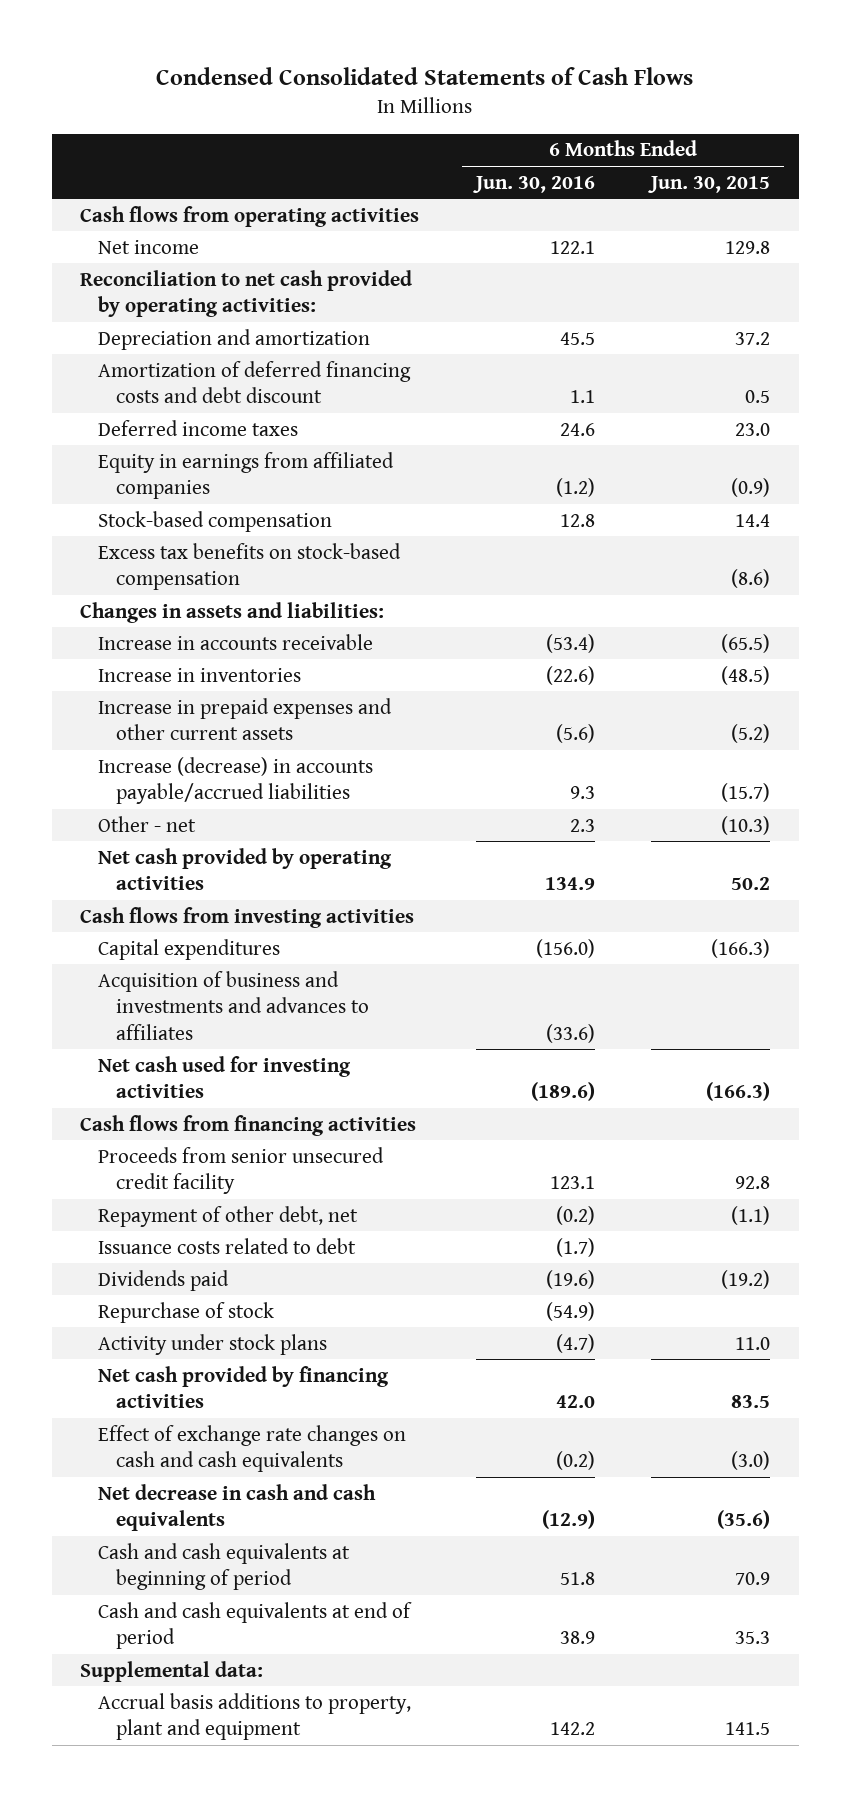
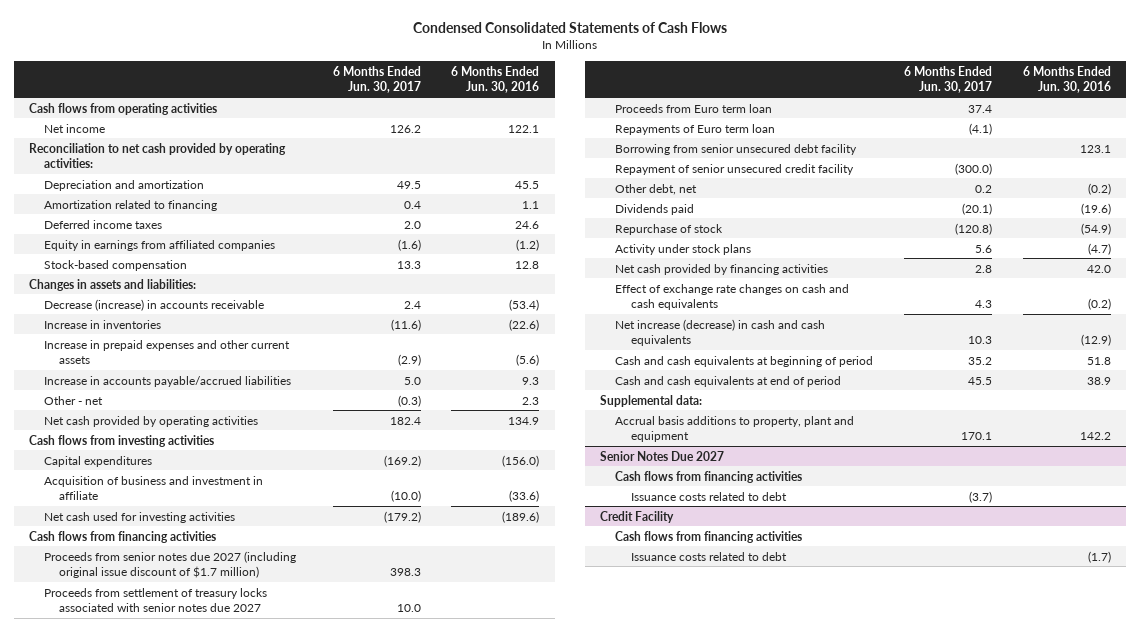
[648,175,771,193] Jun. 30, 2015 -> none
none -> [332,65,421,94] 6 Months Ended Jun. 30, 2017
[98,360,412,404] Amortization of deferred financing costs and debt discount -> [44,199,218,211] Amortization related to financing
[98,542,402,591] Excess tax benefits on stock-based compensation -> none
[98,633,374,650] Increase in accounts receivable -> [44,298,265,311] Decrease (increase) in accounts receivable
[98,756,374,805] Increase (decrease) in accounts payable/accrued liabilities -> [44,375,292,387] Increase in accounts payable/accrued liabilities
[98,970,369,1040] Acquisition of business and investments and advances to affiliates -> [44,475,264,501] Acquisition of business and investment in affiliate
[98,1237,357,1254] Issuance costs related to debt -> none
none -> [44,550,297,579] Proceeds from senior notes due 2027 (including original issue discount of $1.7 million)
none -> [44,587,268,613] Proceeds from settlement of treasury locks associated with senior notes due 2027
none -> [615,103,773,113] Proceeds from Euro term loan
none -> [615,123,776,135] Repayments of Euro term loan
[98,1146,385,1195] Proceeds from senior unsecured credit facility -> [615,143,858,155] Borrowing from senior unsecured debt facility
none -> [615,163,855,175] Repayment of senior unsecured credit facility
[98,1205,359,1227] Repayment of other debt, net -> [615,183,698,195] Other debt, net
[98,1483,377,1532] Net decrease in cash and cash equivalents -> [615,318,826,347] Net increase (decrease) in cash and cash equivalents
none -> [600,450,725,461] Senior Notes Due 2027
none -> [615,470,803,483] Cash flows from financing activities
none -> [630,491,787,501] Issuance costs related to debt
none -> [600,510,675,523] Credit Facility
none -> [615,530,803,543] Cash flows from financing activities
none -> [630,551,787,561] Issuance costs related to debt

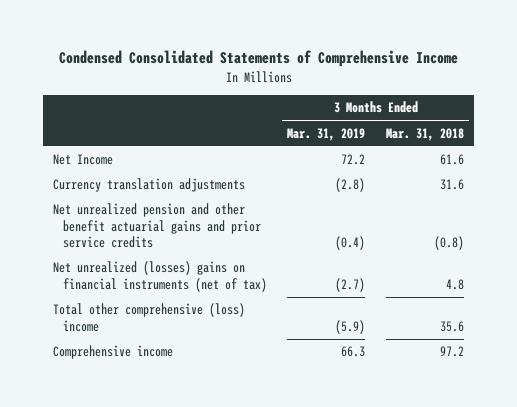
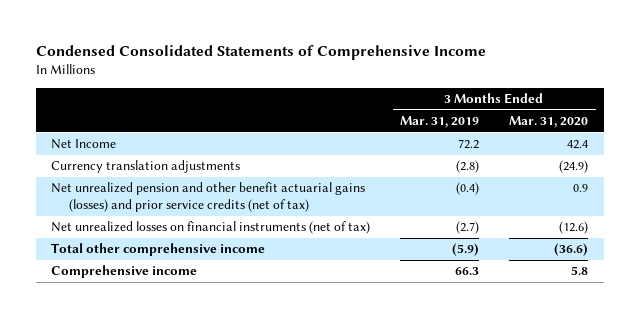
[386,127,465,141] Mar. 31, 2018 -> none
none -> [509,115,589,128] Mar. 31, 2020
[52,203,261,249] Net unrealized pension and other benefit actuarial gains and prior service credits -> [50,182,365,213] Net unrealized pension and other benefit actuarial gains (losses) and prior service credits (net of tax)
[52,261,267,292] Net unrealized (losses) gains on financial instruments (net of tax) -> [50,221,370,235] Net unrealized losses on financial instruments (net of tax)
[52,303,245,332] Total other comprehensive (loss) income -> [50,243,265,257] Total other comprehensive income

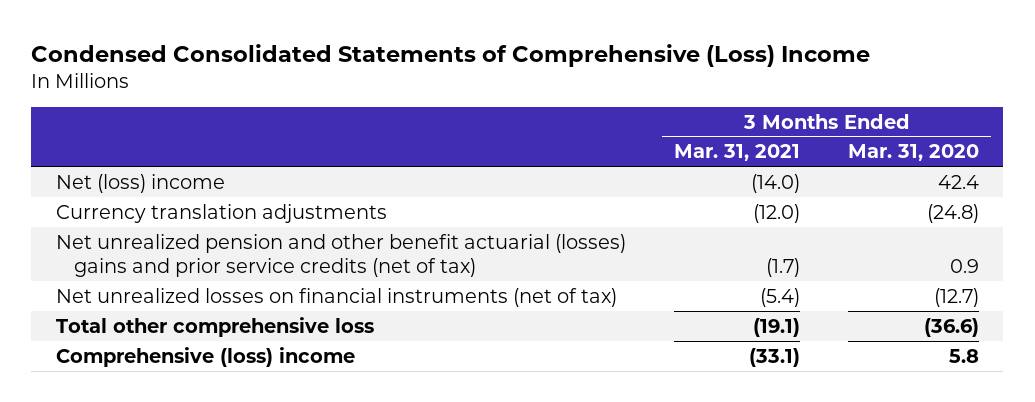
[35,45,486,61] Condensed Consolidated Statements of Comprehensive Income -> [31,43,871,67] Condensed Consolidated Statements of Comprehensive (Loss) Income
[400,115,480,128] Mar. 31, 2019 -> none
none -> [673,144,800,162] Mar. 31, 2021
[50,139,116,150] Net Income -> [55,173,225,193] Net (loss) income
[559,160,589,174] (24.9) -> [927,203,980,223] (24.8)
[50,182,365,213] Net unrealized pension and other benefit actuarial gains (losses) and prior service credits (net of tax) -> [55,233,626,277] Net unrealized pension and other benefit actuarial (losses) gains and prior service credits (net of tax)
[559,221,589,235] (12.6) -> [934,287,980,307] (12.7)
[50,243,265,257] Total other comprehensive income -> [55,316,374,337] Total other comprehensive loss
[50,265,197,279] Comprehensive income -> [55,346,355,367] Comprehensive (loss) income

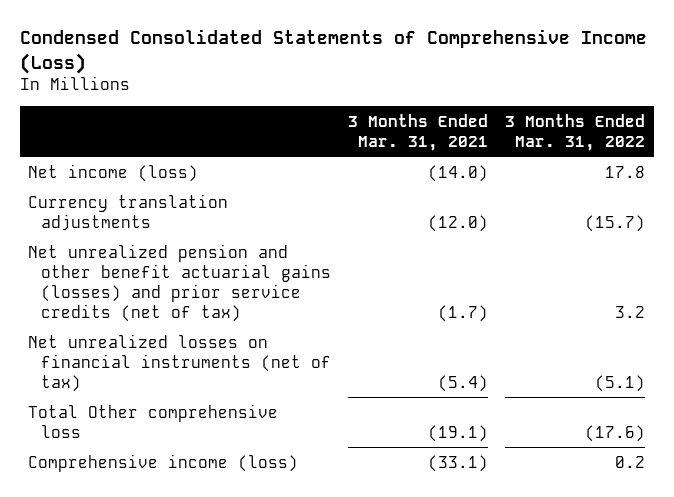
[31,43,871,67] Condensed Consolidated Statements of Comprehensive (Loss) Income -> [19,29,647,74] Condensed Consolidated Statements of Comprehensive Income (Loss)
[848,144,980,162] Mar. 31, 2020 -> none
none -> [505,113,646,151] 3 Months Ended Mar. 31, 2022
[55,173,225,193] Net (loss) income -> [28,163,199,182] Net income (loss)
[55,233,626,277] Net unrealized pension and other benefit actuarial (losses) gains and prior service credits (net of tax) -> [28,243,332,322] Net unrealized pension and other benefit actuarial gains (losses) and prior service credits (net of tax)
[55,316,374,337] Total other comprehensive loss -> [28,403,279,438] Total Other comprehensive loss
[55,346,355,367] Comprehensive (loss) income -> [28,453,299,472] Comprehensive income (loss)

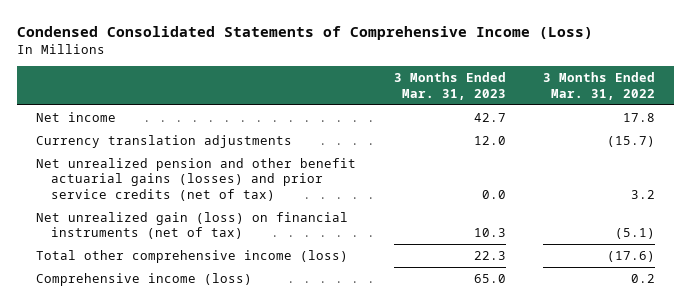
[348,113,489,151] 3 Months Ended Mar. 31, 2021 -> none
none -> [393,72,506,100] 3 Months Ended Mar. 31, 2023
[28,163,199,182] Net income (loss) -> [36,111,117,122] Net income
[28,333,332,392] Net unrealized losses on financial instruments (net of tax) -> [36,211,349,240] Net unrealized gain (loss) on financial instruments (net of tax)
[28,403,279,438] Total Other comprehensive loss -> [36,249,349,263] Total other comprehensive income (loss)

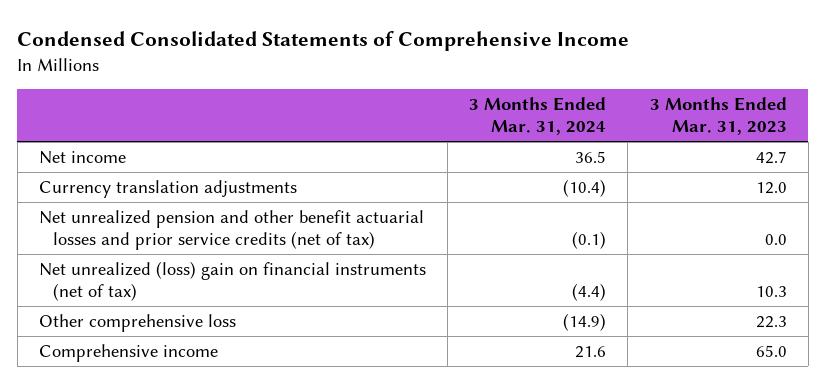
[17,25,594,40] Condensed Consolidated Statements of Comprehensive Income (Loss) -> [17,30,630,51] Condensed Consolidated Statements of Comprehensive Income
[543,72,656,100] 3 Months Ended Mar. 31, 2022 -> none
none -> [469,96,607,136] 3 Months Ended Mar. 31, 2024
[36,157,357,202] Net unrealized pension and other benefit actuarial gains (losses) and prior service credits (net of tax) -> [39,209,425,251] Net unrealized pension and other benefit actuarial losses and prior service credits (net of tax)
[36,211,349,240] Net unrealized gain (loss) on financial instruments (net of tax) -> [39,260,427,302] Net unrealized (loss) gain on financial instruments (net of tax)
[36,249,349,263] Total other comprehensive income (loss) -> [39,313,237,332] Other comprehensive loss
[36,272,253,286] Comprehensive income (loss) -> [39,343,219,362] Comprehensive income

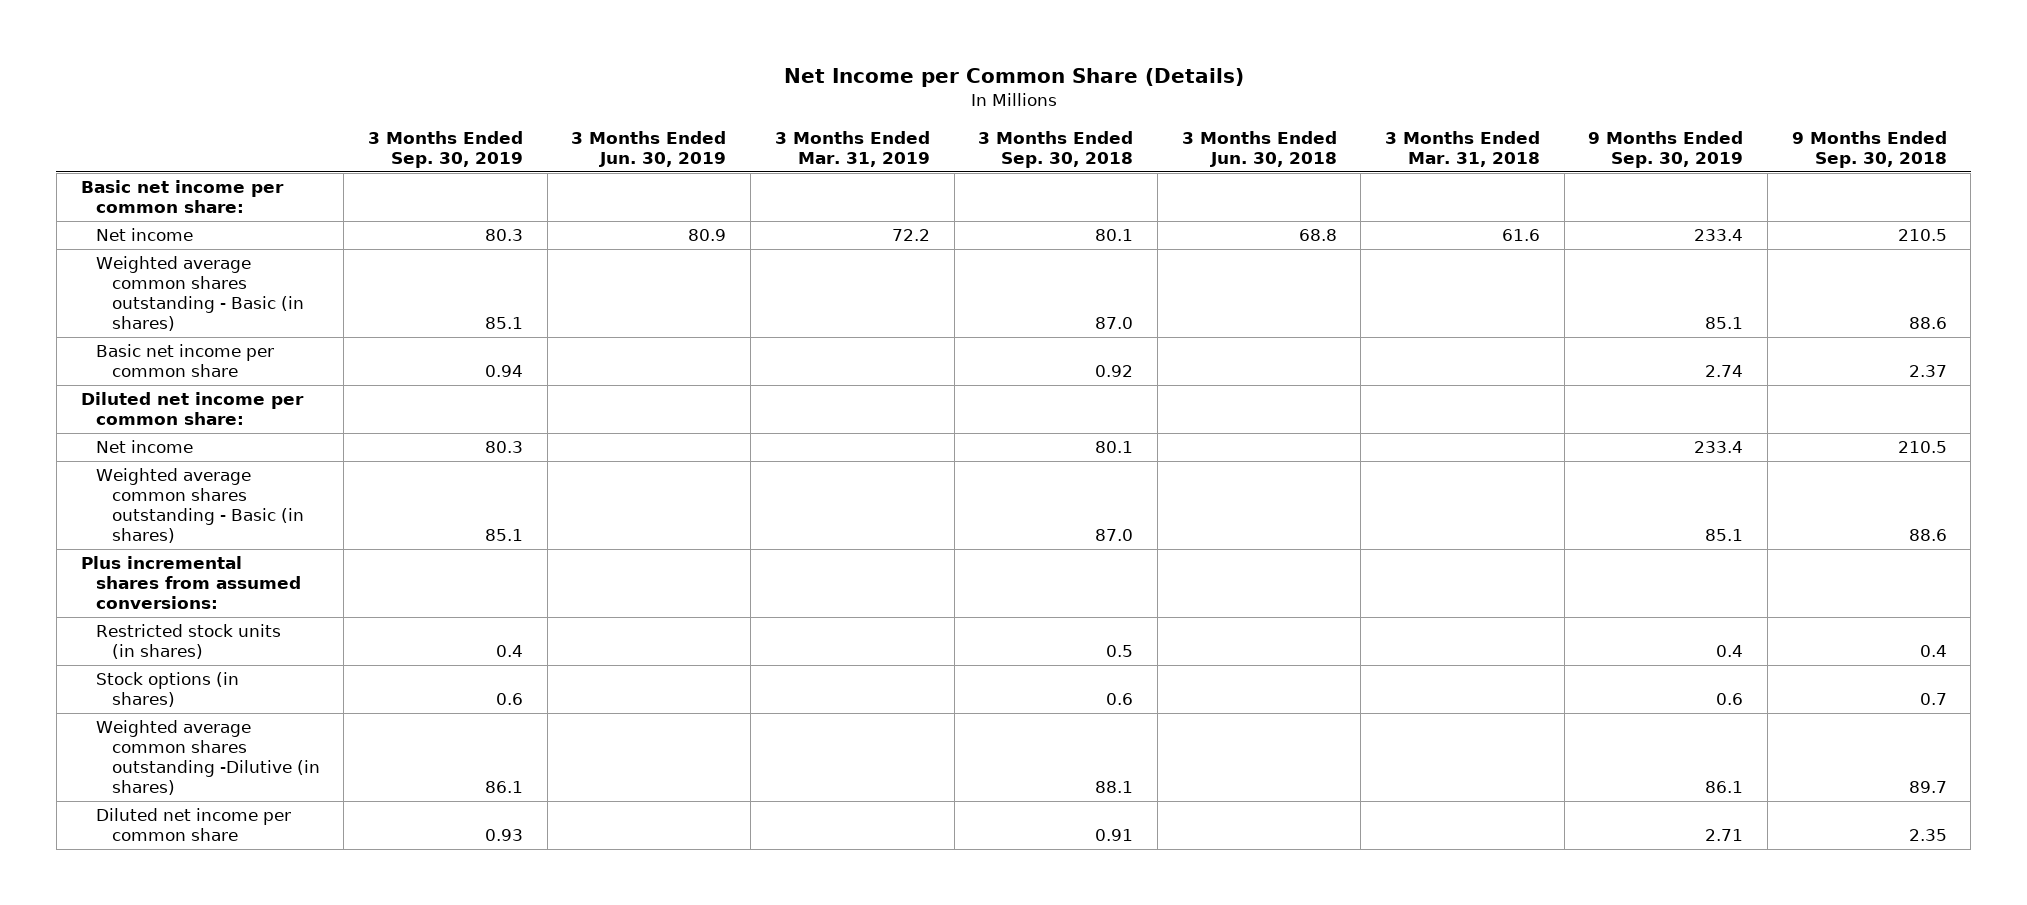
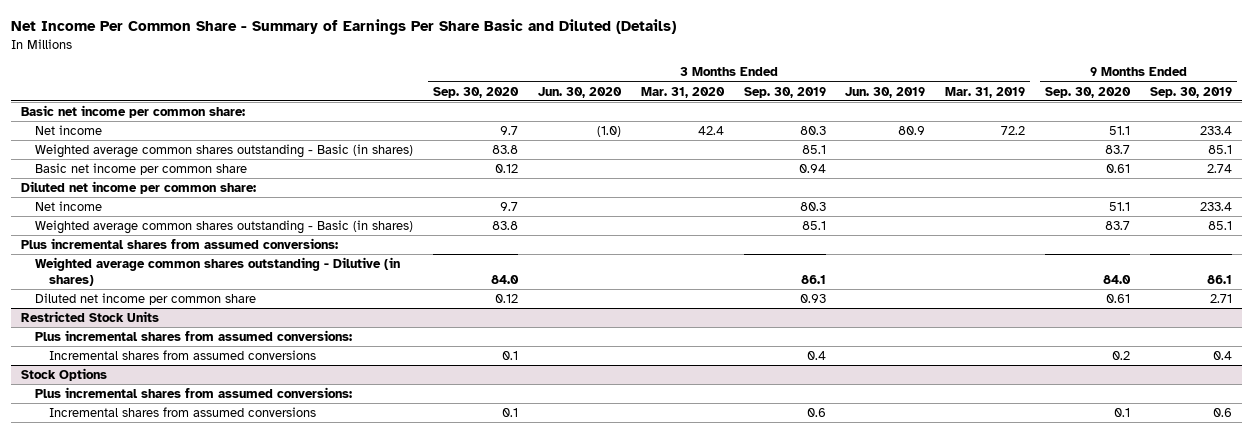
[783,68,1244,88] Net Income per Common Share (Details) -> [10,19,676,36] Net Income Per Common Share - Summary of Earnings Per Share Basic and Diluted (Details)
[978,130,1134,168] 3 Months Ended Sep. 30, 2018 -> none
[1181,130,1337,167] 3 Months Ended Jun. 30, 2018 -> none
[1384,130,1540,167] 3 Months Ended Mar. 31, 2018 -> none
[1791,130,1947,168] 9 Months Ended Sep. 30, 2018 -> none
none -> [432,86,519,98] Sep. 30, 2020
none -> [537,86,622,98] Jun. 30, 2020
none -> [640,86,725,98] Mar. 31, 2020
none -> [1045,86,1132,98] Sep. 30, 2020
[96,624,282,660] Restricted stock units (in shares) -> none
[96,672,240,708] Stock options (in shares) -> none
[96,720,320,795] Weighted average common shares outstanding -Dilutive (in shares) -> [34,257,400,287] Weighted average common shares outstanding - Dilutive (in shares)
none -> [20,311,159,323] Restricted Stock Units
none -> [34,330,352,342] Plus incremental shares from assumed conversions:
none -> [49,350,317,361] Incremental shares from assumed conversions
none -> [20,368,107,382] Stock Options
none -> [34,387,352,399] Plus incremental shares from assumed conversions:
none -> [49,407,317,418] Incremental shares from assumed conversions

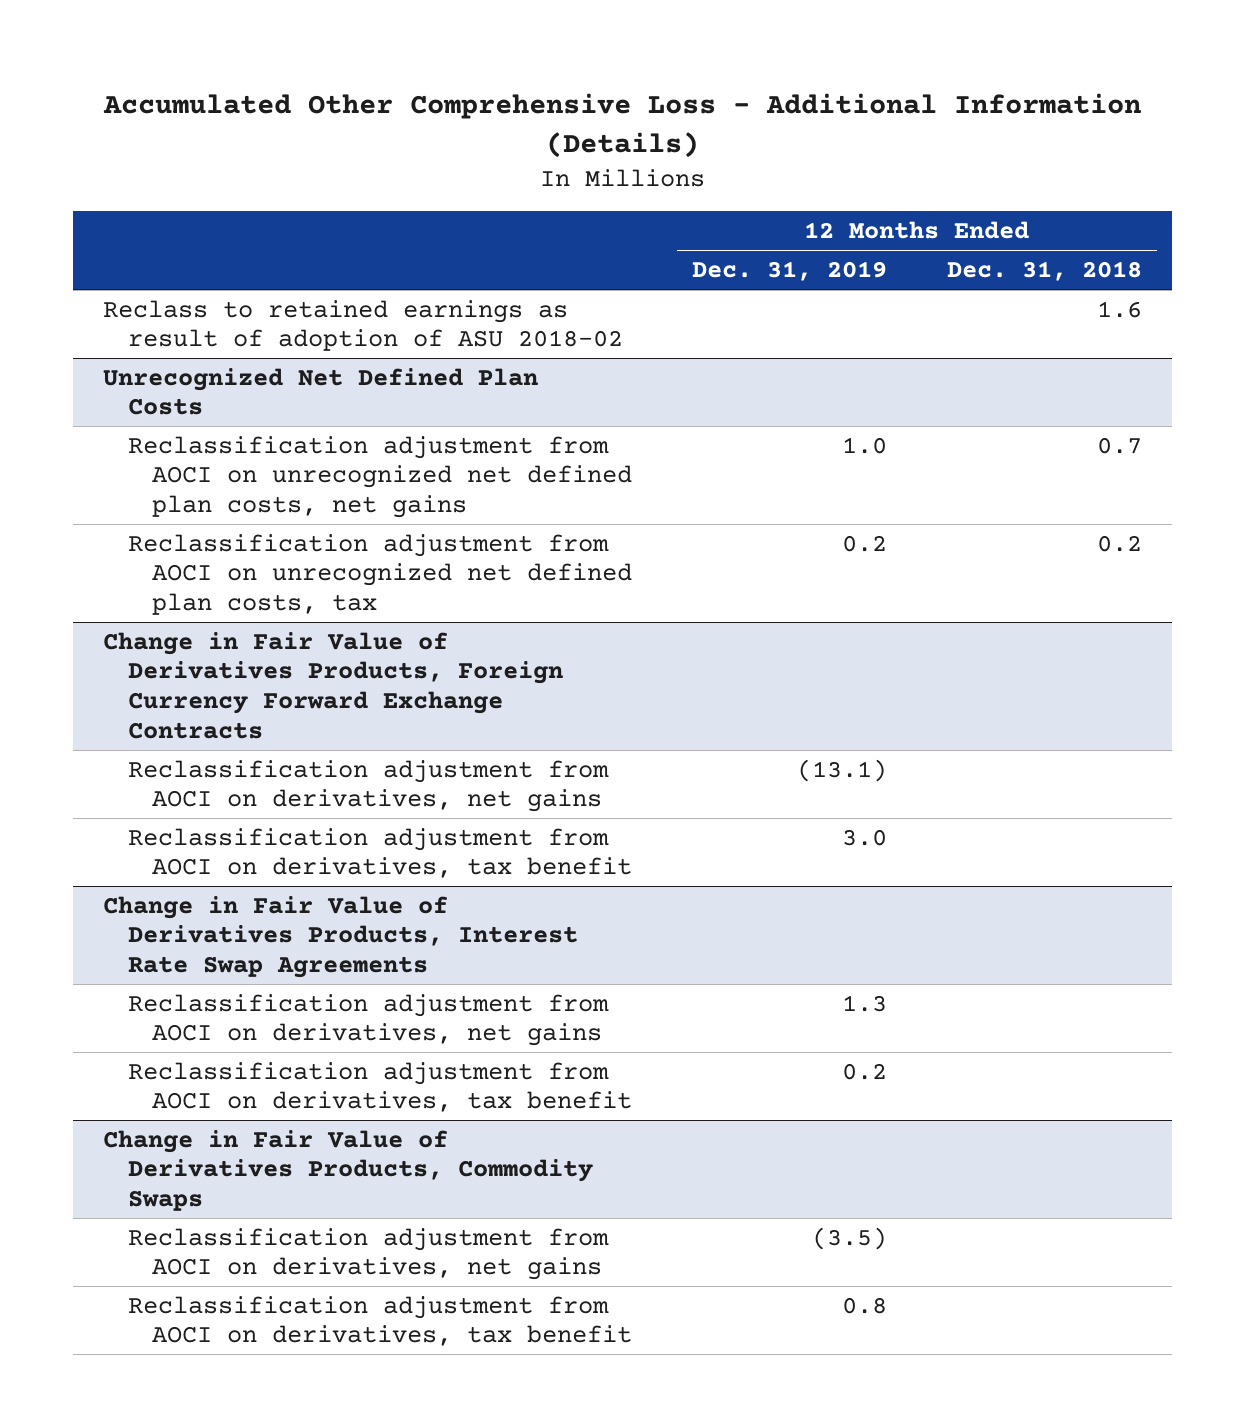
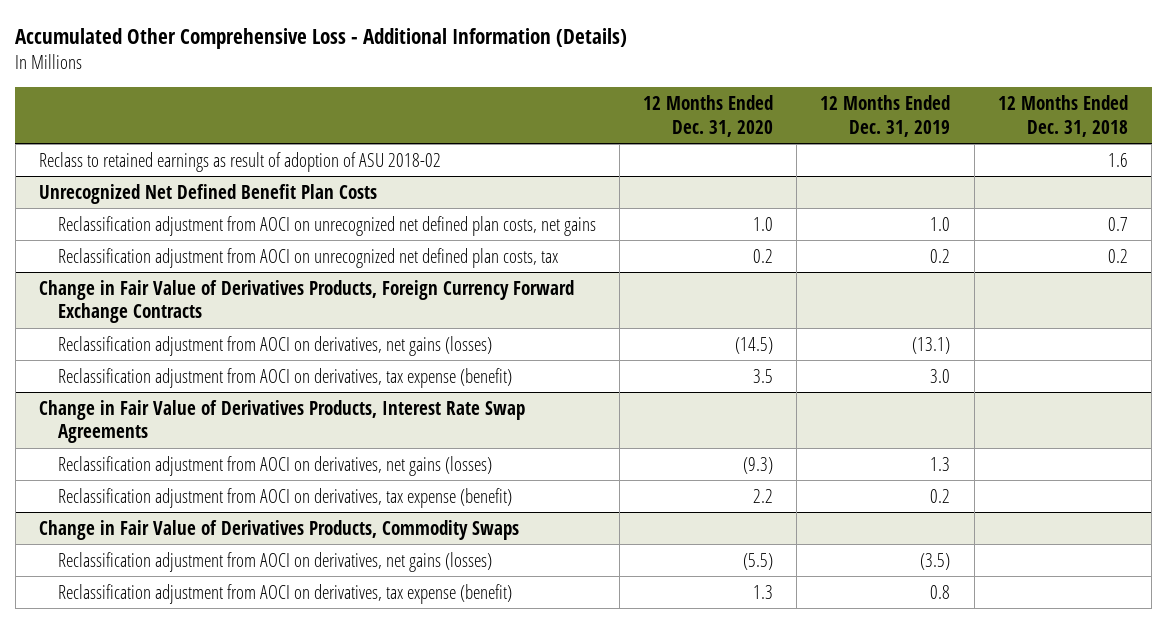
none -> [643,95,774,137] 12 Months Ended Dec. 31, 2020
[103,367,539,416] Unrecognized Net Defined Plan Costs -> [39,183,378,204] Unrecognized Net Defined Benefit Plan Costs
[127,759,609,813] Reclassification adjustment from AOCI on derivatives, net gains -> [57,335,492,356] Reclassification adjustment from AOCI on derivatives, net gains (losses)
[127,827,633,879] Reclassification adjustment from AOCI on derivatives, tax benefit -> [57,367,512,388] Reclassification adjustment from AOCI on derivatives, tax expense (benefit)
[127,993,609,1047] Reclassification adjustment from AOCI on derivatives, net gains -> [57,455,492,476] Reclassification adjustment from AOCI on derivatives, net gains (losses)
[127,1061,633,1113] Reclassification adjustment from AOCI on derivatives, tax benefit -> [57,487,512,508] Reclassification adjustment from AOCI on derivatives, tax expense (benefit)
[127,1227,609,1281] Reclassification adjustment from AOCI on derivatives, net gains -> [57,551,492,572] Reclassification adjustment from AOCI on derivatives, net gains (losses)
[127,1295,633,1347] Reclassification adjustment from AOCI on derivatives, tax benefit -> [57,583,512,604] Reclassification adjustment from AOCI on derivatives, tax expense (benefit)

